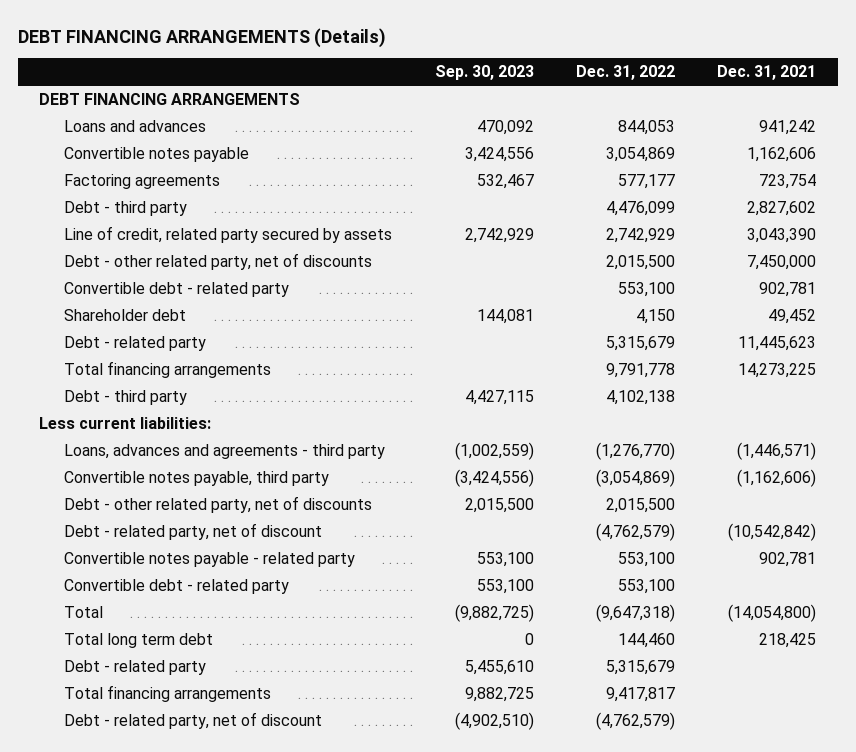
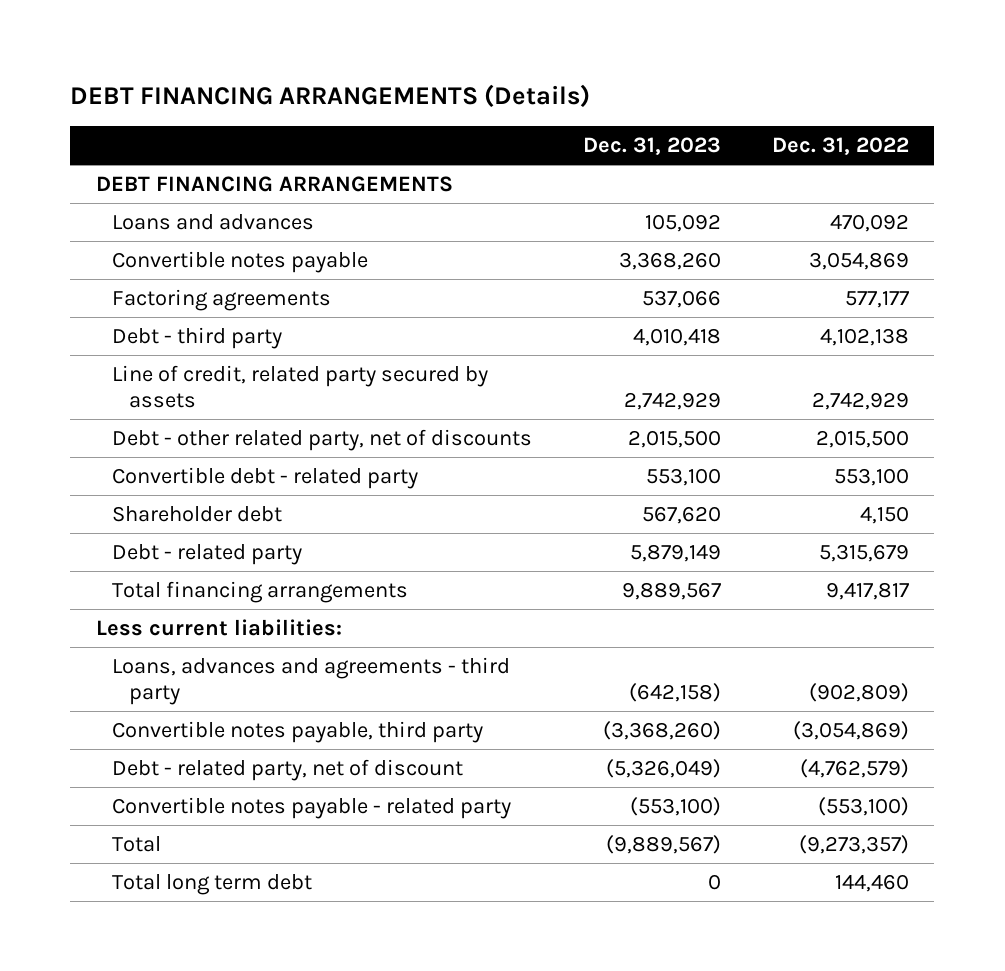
[434,65,534,81] Sep. 30, 2023 -> none
[717,65,817,81] Dec. 31, 2021 -> none
none -> [582,137,721,156] Dec. 31, 2023
[618,119,676,135] 844,053 -> [829,213,909,232] 470,092
[64,200,188,216] Debt - third party -> none
[64,389,188,405] Debt - third party -> [112,326,283,349] Debt - third party
[64,360,272,378] Total financing arrangements -> none
[64,684,272,702] Total financing arrangements -> [112,580,409,603] Total financing arrangements
[596,441,676,460] (1,276,770) -> [808,683,909,703] (902,809)
[64,495,373,513] Debt - other related party, net of discounts -> none
[64,578,290,594] Convertible debt - related party -> none
[618,551,676,567] 553,100 -> [817,796,909,816] (553,100)
[596,603,676,622] (9,647,318) -> [798,834,909,854] (9,273,357)
[64,659,207,675] Debt - related party -> none
[64,711,323,729] Debt - related party, net of discount -> none

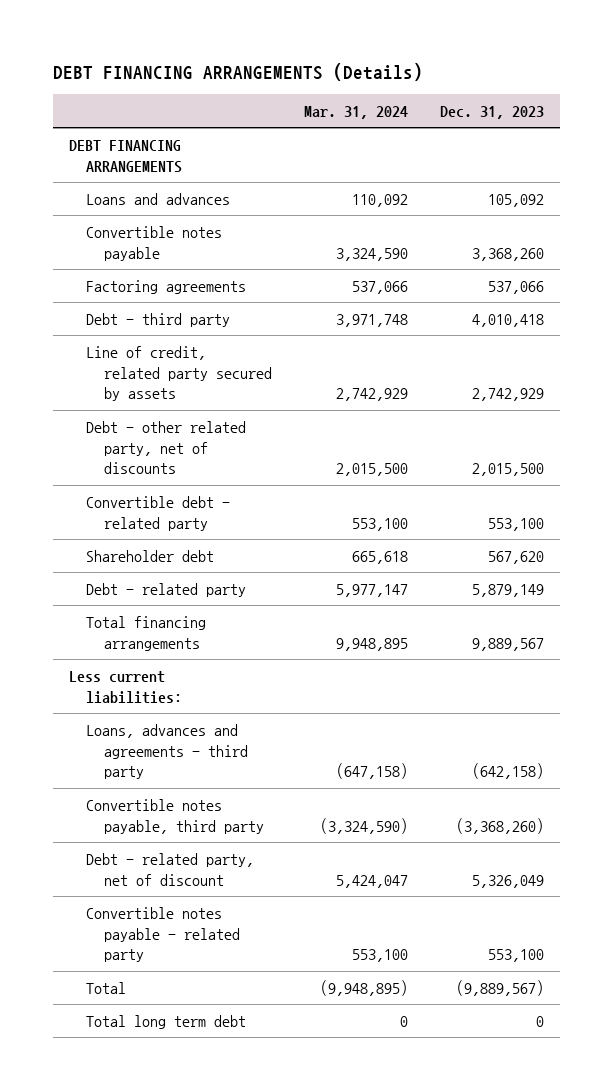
[771,137,909,156] Dec. 31, 2022 -> none
none -> [303,105,408,119] Mar. 31, 2024
[605,758,721,778] (5,326,049) -> [471,874,544,888] 5,326,049
[629,796,721,816] (553,100) -> [487,949,544,963] 553,100

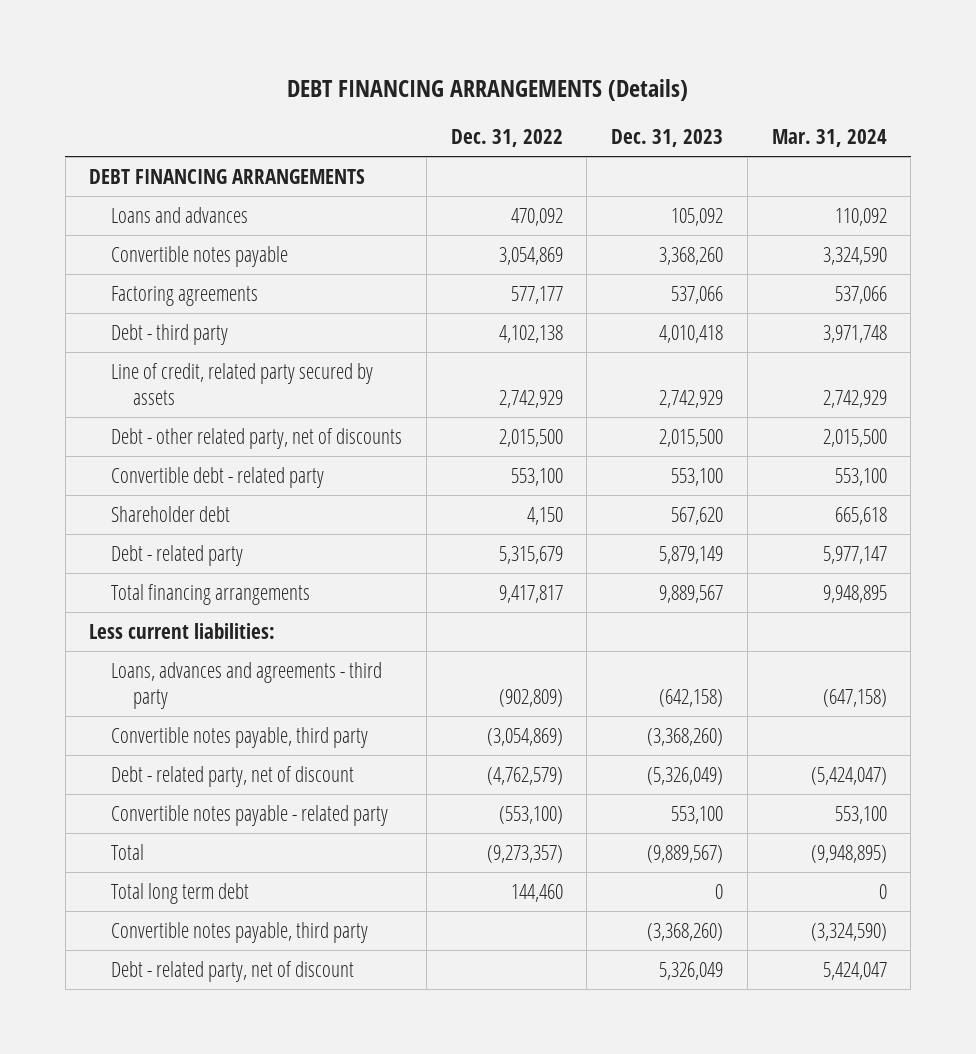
none -> [450,129,563,148] Dec. 31, 2022
none -> [110,726,368,748] Convertible notes payable, third party
none -> [110,765,354,787] Debt - related party, net of discount
[86,798,264,834] Convertible notes payable, third party -> [110,921,368,943] Convertible notes payable, third party
[86,852,255,886] Debt - related party, net of discount -> [110,960,354,982] Debt - related party, net of discount

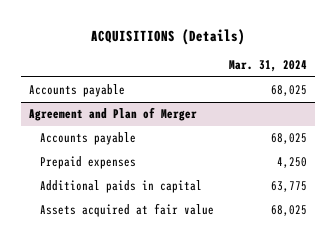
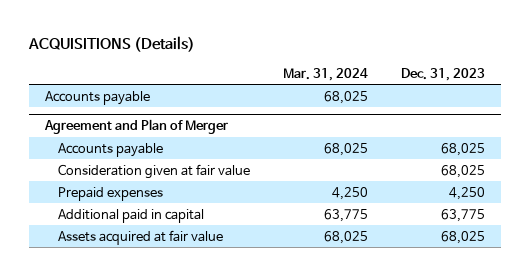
none -> [400,67,485,81] Dec. 31, 2023
none -> [58,163,251,179] Consideration given at fair value
[40,180,203,194] Additional paids in capital -> [58,208,205,223] Additional paid in capital

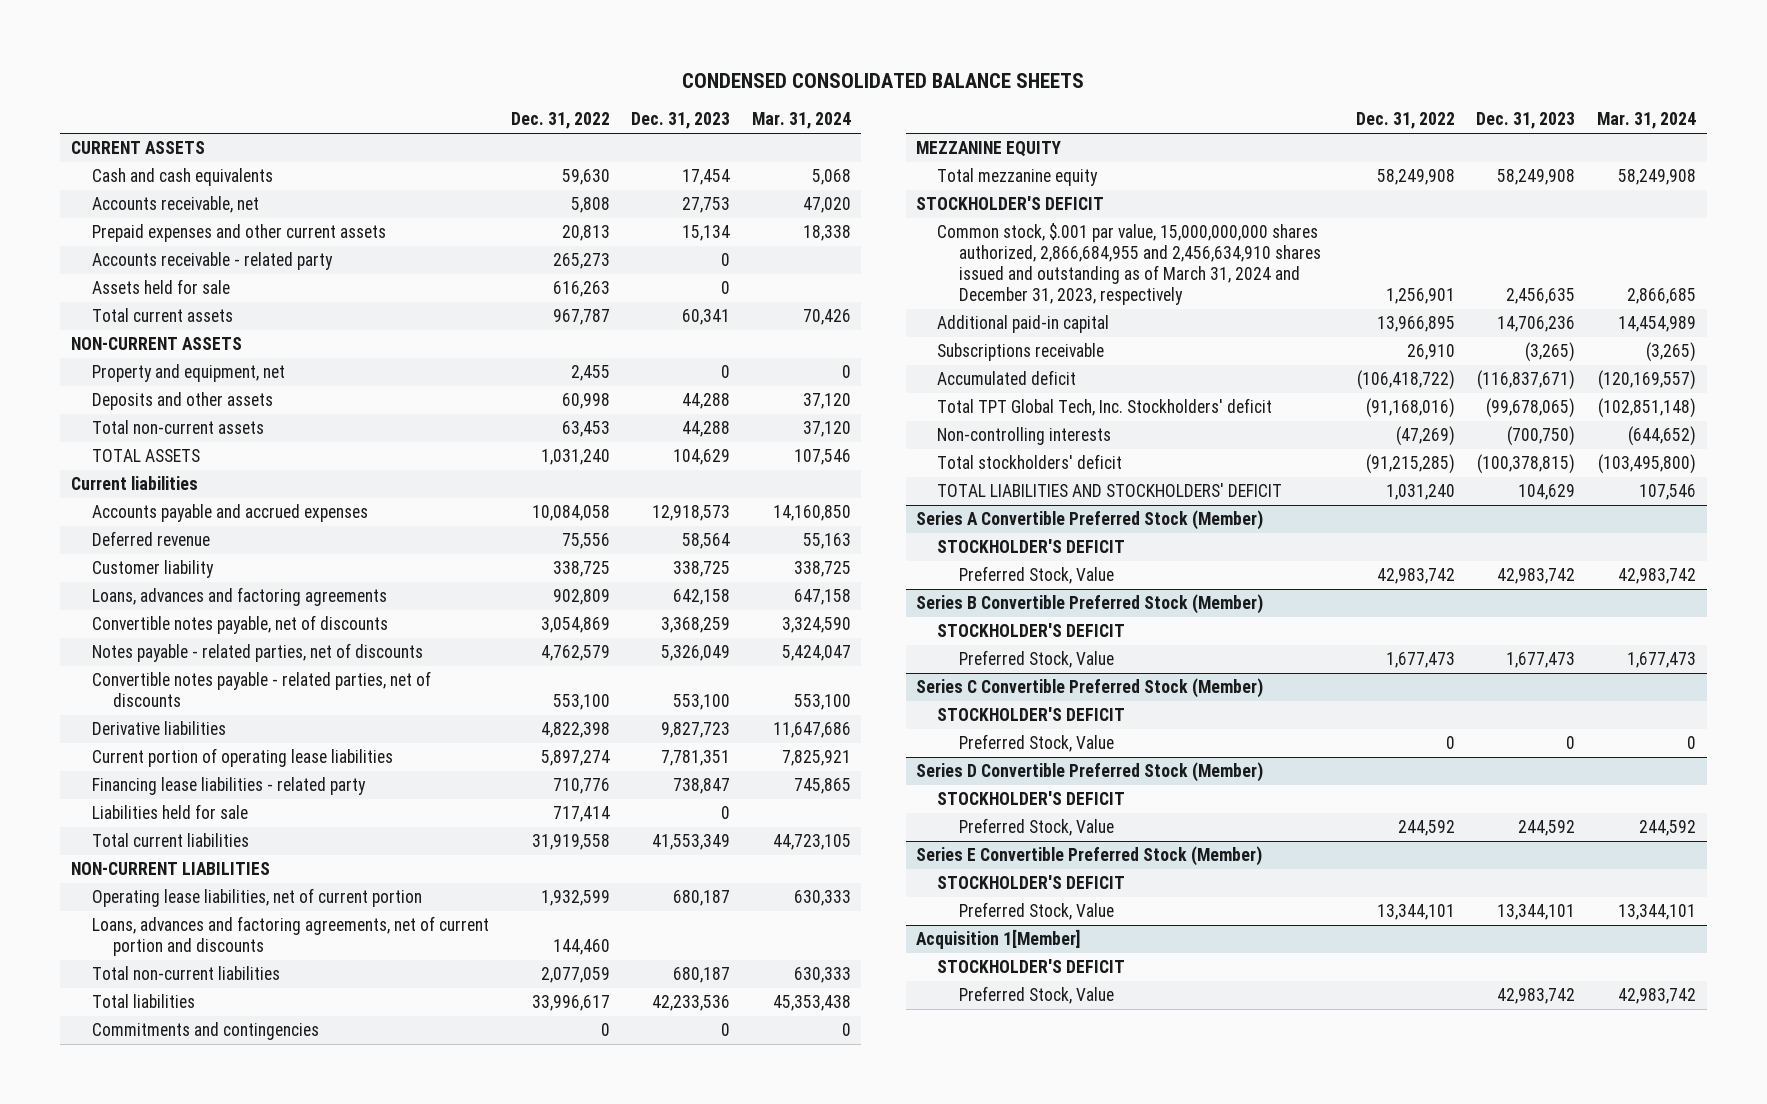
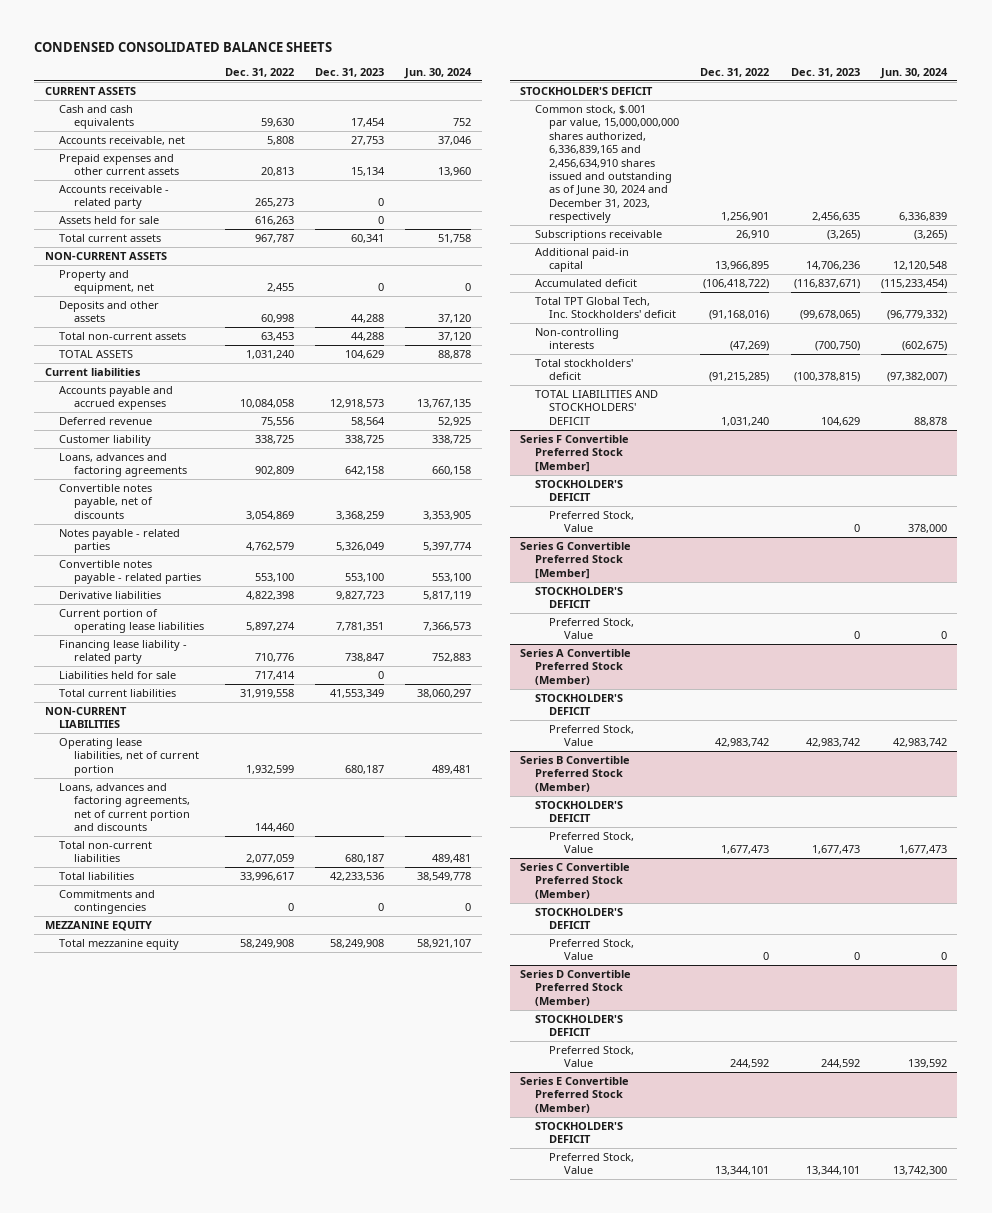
[751,112,851,130] Mar. 31, 2024 -> none
none -> [404,68,473,80] Jun. 30, 2024
[92,643,424,663] Notes payable - related parties, net of discounts -> [59,528,181,554] Notes payable - related parties
[92,671,432,708] Convertible notes payable - related parties, net of discounts -> [59,559,201,585] Convertible notes payable - related parties
[92,777,367,796] Financing lease liabilities - related party -> [59,639,188,665] Financing lease liability - related party
[937,223,1321,306] Common stock, $.001 par value, 15,000,000,000 shares authorized, 2,866,684,955 and 2,456,634,910 shares issued and outstanding as of March 31, 2024 and December 31, 2023, respectively -> [534,104,680,224] Common stock, $.001 par value, 15,000,000,000 shares authorized, 6,336,839,165 and 2,456,634,910 shares issued and outstanding as of June 30, 2024 and December 31, 2023, respectively
[937,315,1110,334] Additional paid-in capital -> [534,247,629,273] Additional paid-in capital
none -> [520,434,630,472] Series F Convertible Preferred Stock [Member]
none -> [534,479,623,502] STOCKHOLDER'S DEFICIT
none -> [549,510,635,533] Preferred Stock, Value
none -> [520,541,632,579] Series G Convertible Preferred Stock [Member]
none -> [534,586,623,609] STOCKHOLDER'S DEFICIT
none -> [549,617,635,640] Preferred Stock, Value
[916,929,1081,950] Acquisition 1[Member] -> none
[937,959,1126,974] STOCKHOLDER'S DEFICIT -> none
[958,986,1114,1005] Preferred Stock, Value -> none

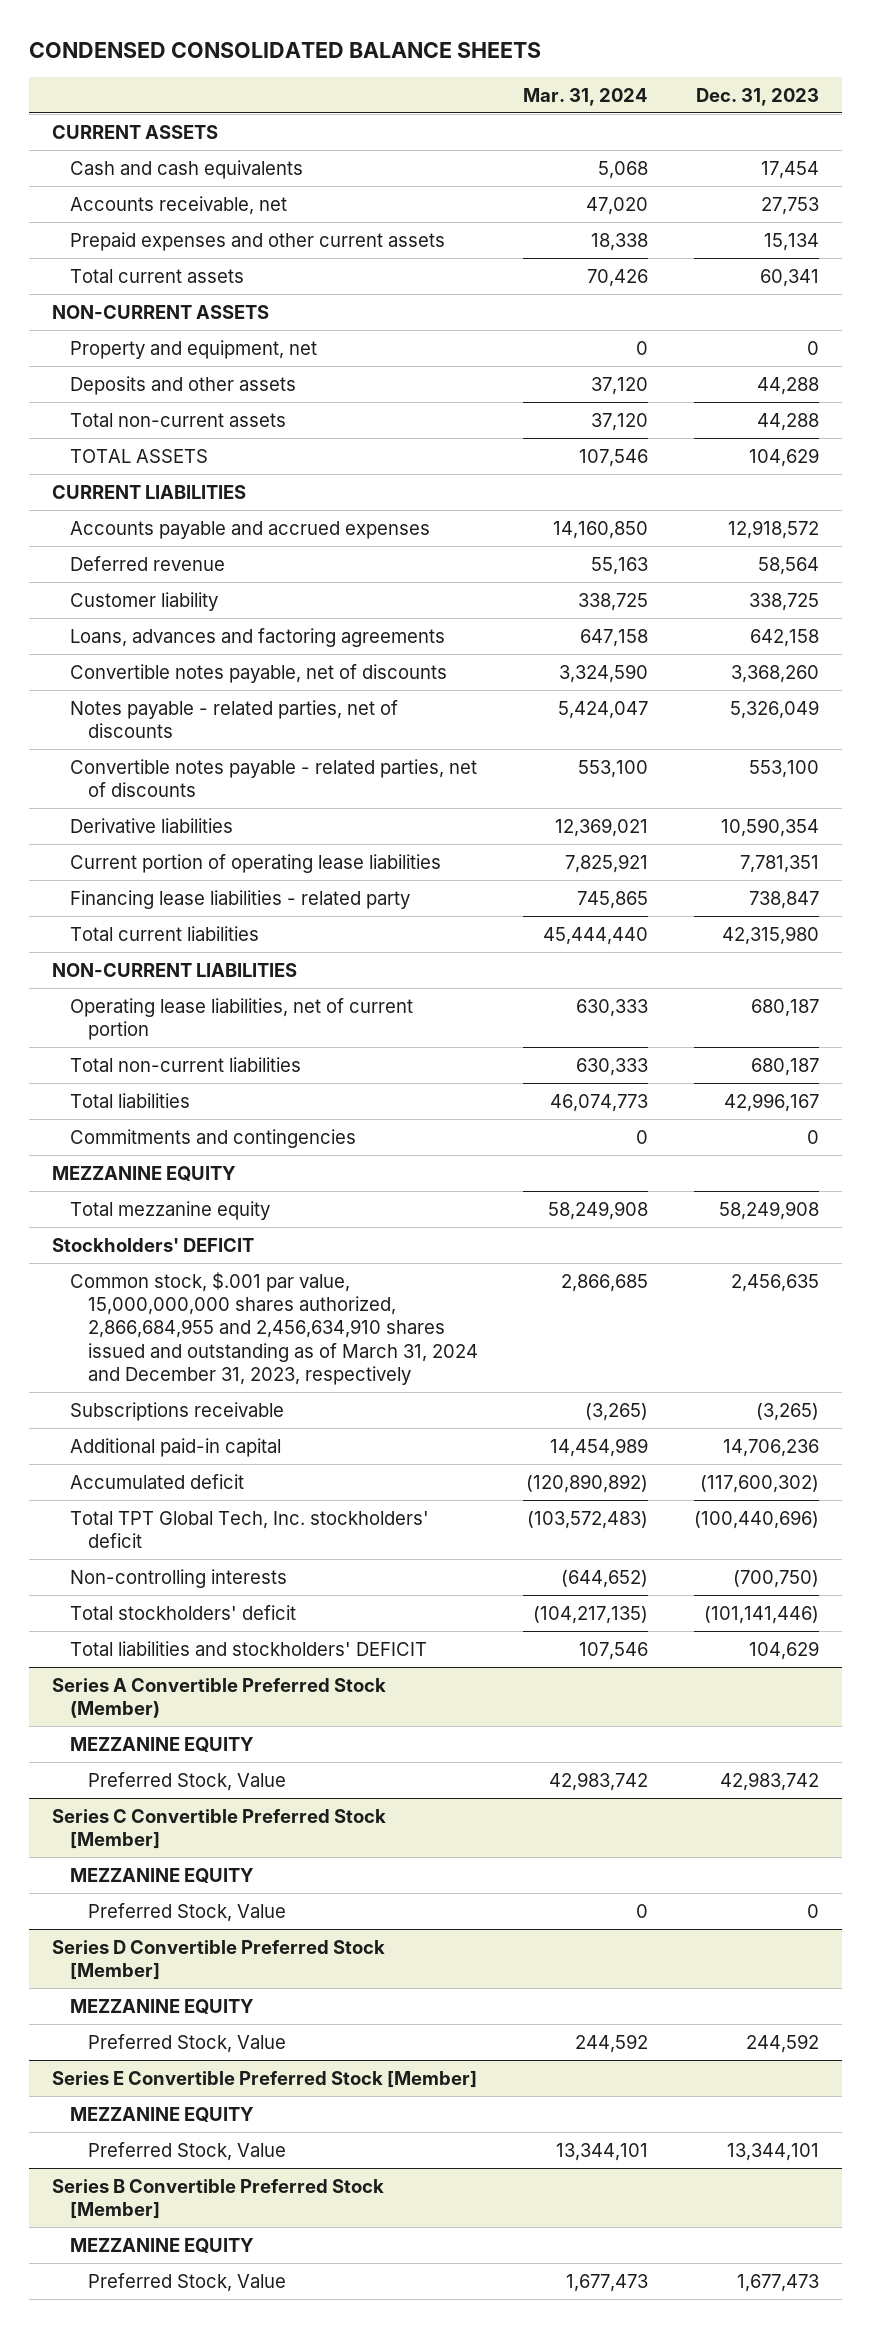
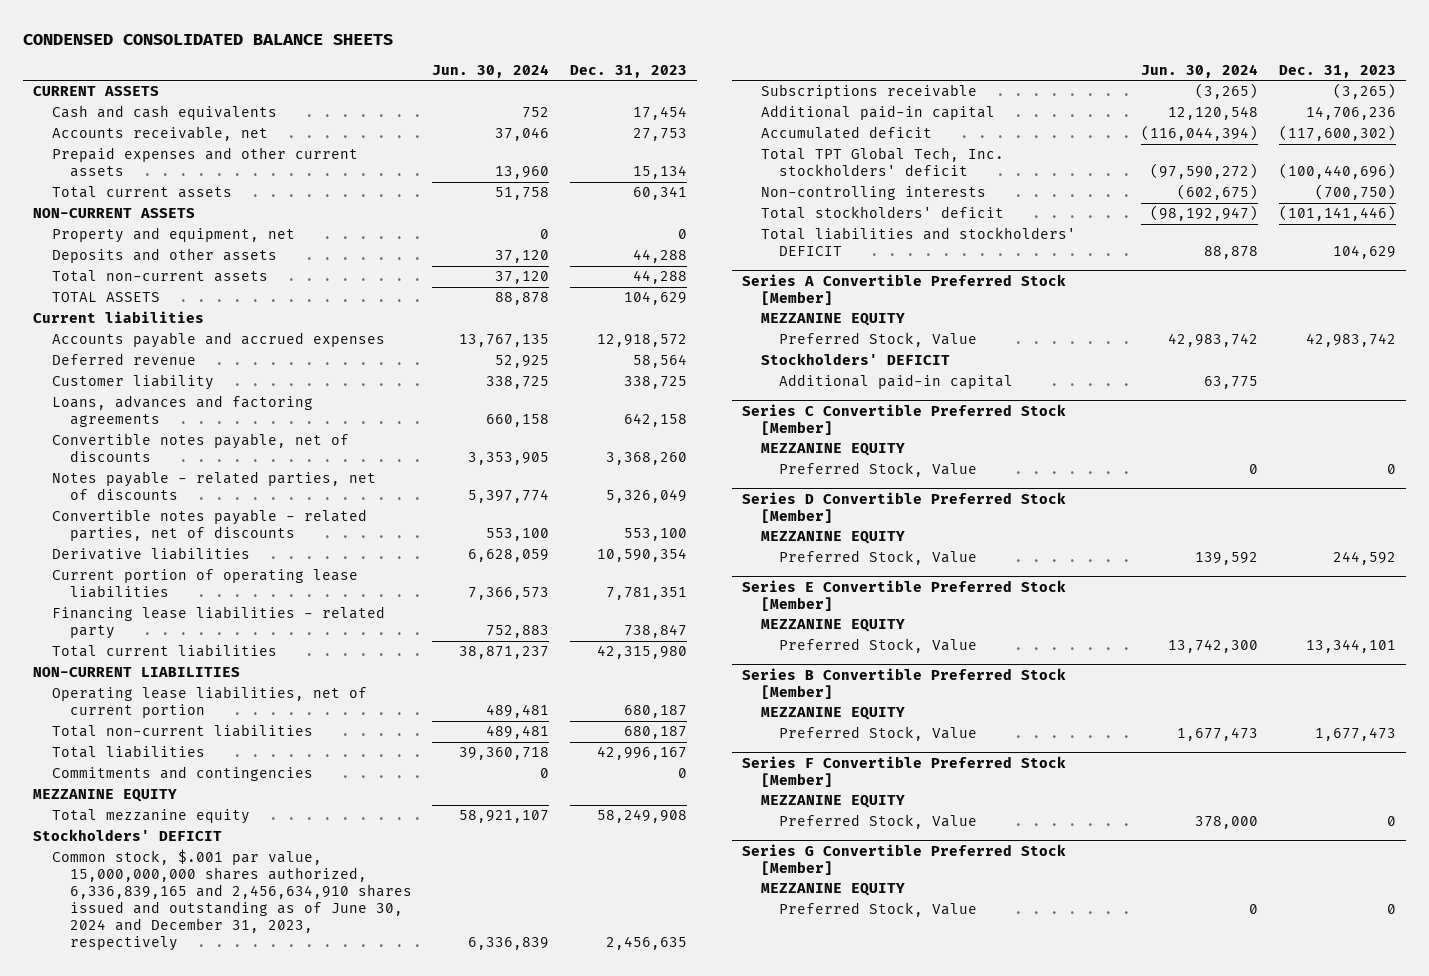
[523,87,649,106] Mar. 31, 2024 -> none
none -> [432,63,550,78] Jun. 30, 2024
[52,484,247,499] CURRENT LIABILITIES -> [33,311,205,324] Current liabilities
[69,1271,478,1385] Common stock, $.001 par value, 15,000,000,000 shares authorized, 2,866,684,955 and 2,456,634,910 shares issued and outstanding as of March 31, 2024 and December 31, 2023, respectively -> [51,849,412,952] Common stock, $.001 par value, 15,000,000,000 shares authorized, 6,336,839,165 and 2,456,634,910 shares issued and outstanding as of June 30, 2024 and December 31, 2023, respectively
[52,1677,387,1719] Series A Convertible Preferred Stock (Member) -> [742,273,1067,305] Series A Convertible Preferred Stock [Member]
none -> [760,353,950,366] Stockholders' DEFICIT
none -> [778,374,1013,390] Additional paid-in capital
none -> [742,755,1067,787] Series F Convertible Preferred Stock [Member]
none -> [760,795,905,809] MEZZANINE EQUITY
none -> [778,814,977,830] Preferred Stock, Value
none -> [742,843,1067,875] Series G Convertible Preferred Stock [Member]
none -> [760,883,905,897] MEZZANINE EQUITY
none -> [778,902,977,918] Preferred Stock, Value

